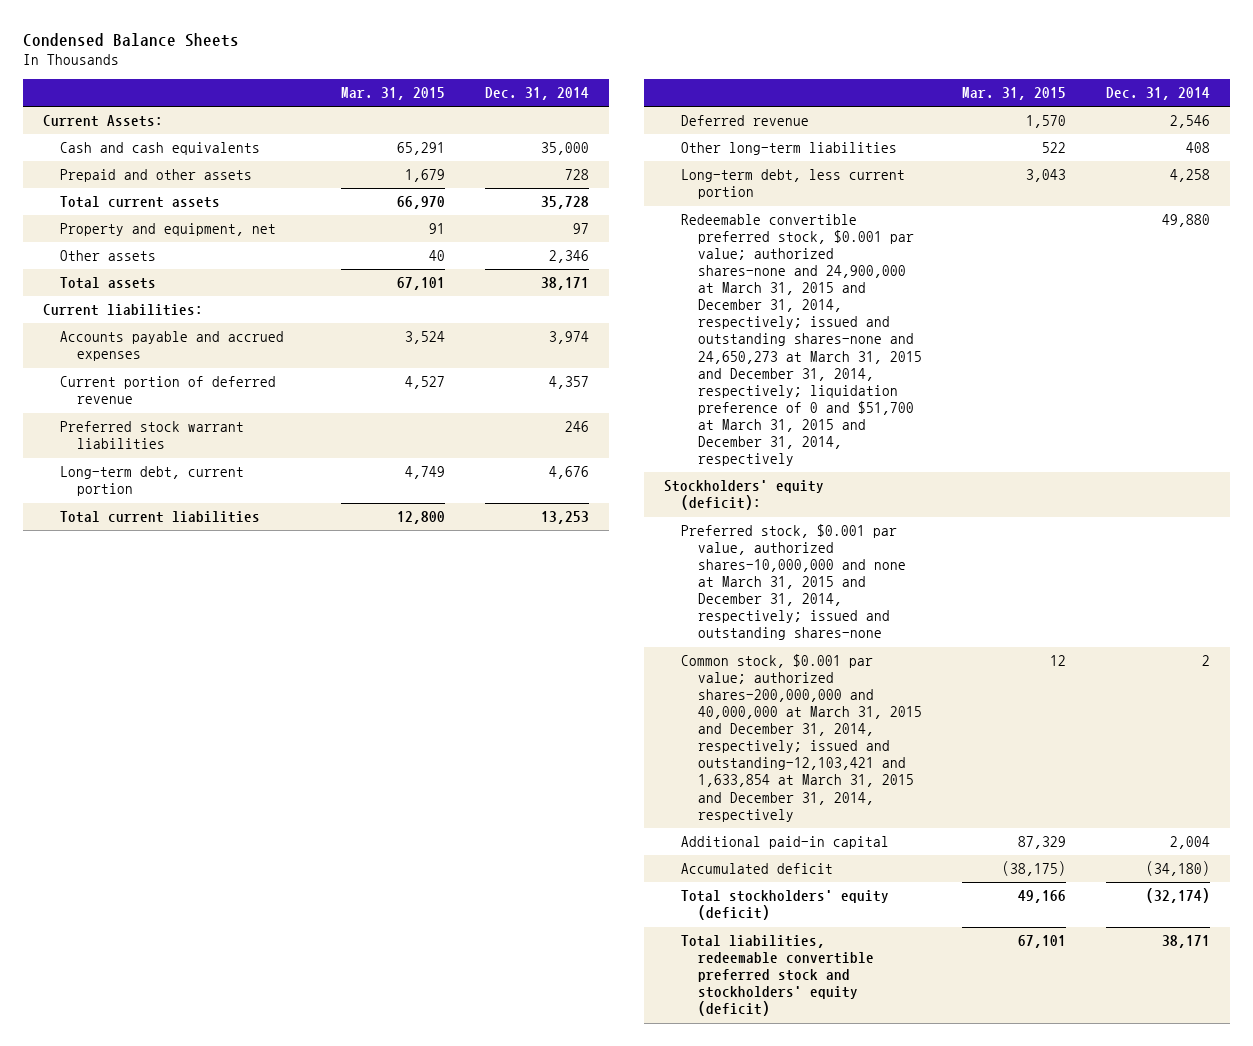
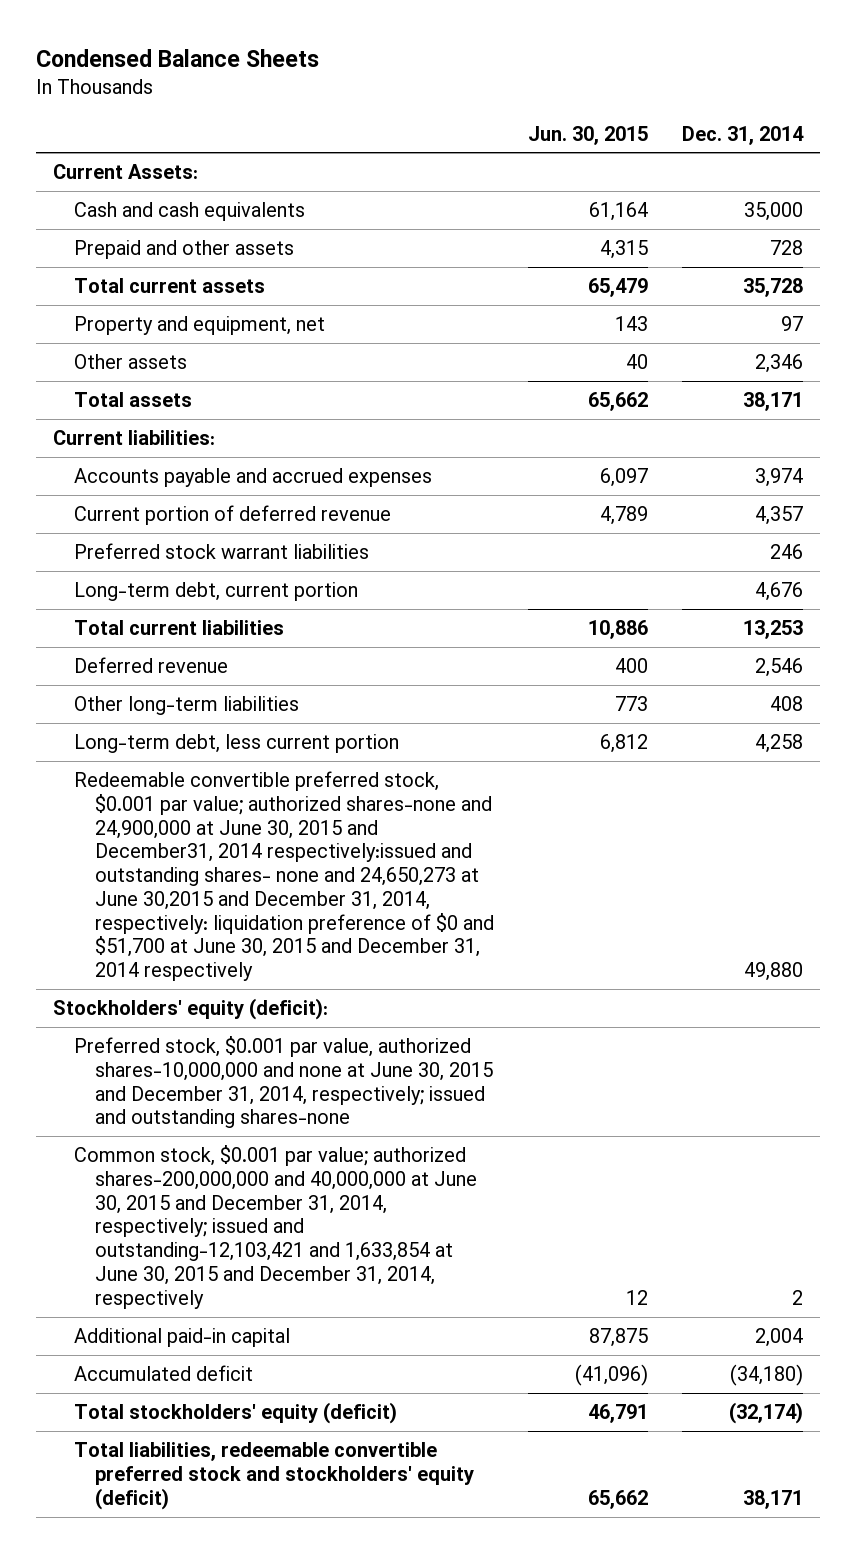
[340,87,445,101] Mar. 31, 2015 -> none
none -> [527,125,648,145] Jun. 30, 2015
[681,214,923,466] Redeemable convertible preferred stock, $0.001 par value; authorized shares-none and 24,900,000 at March 31, 2015 and December 31, 2014, respectively; issued and outstanding shares-none and 24,650,273 at March 31, 2015 and December 31, 2014, respectively; liquidation preference of 0 and $51,700 at March 31, 2015 and December 31, 2014, respectively -> [73,771,494,982] Redeemable convertible preferred stock, $0.001 par value; authorized shares-none and 24,900,000 at June 30, 2015 and December31, 2014 respectively:issued and outstanding shares- none and 24,650,273 at June 30,2015 and December 31, 2014, respectively: liquidation preference of $0 and $51,700 at June 30, 2015 and December 31, 2014 respectively
[681,524,907,641] Preferred stock, $0.001 par value, authorized shares-10,000,000 and none at March 31, 2015 and December 31, 2014, respectively; issued and outstanding shares-none -> [73,1036,493,1129] Preferred stock, $0.001 par value, authorized shares-10,000,000 and none at June 30, 2015 and December 31, 2014, respectively; issued and outstanding shares-none
[681,654,923,822] Common stock, $0.001 par value; authorized shares-200,000,000 and 40,000,000 at March 31, 2015 and December 31, 2014, respectively; issued and outstanding-12,103,421 and 1,633,854 at March 31, 2015 and December 31, 2014, respectively -> [73,1145,477,1309] Common stock, $0.001 par value; authorized shares-200,000,000 and 40,000,000 at June 30, 2015 and December 31, 2014, respectively; issued and outstanding-12,103,421 and 1,633,854 at June 30, 2015 and December 31, 2014, respectively

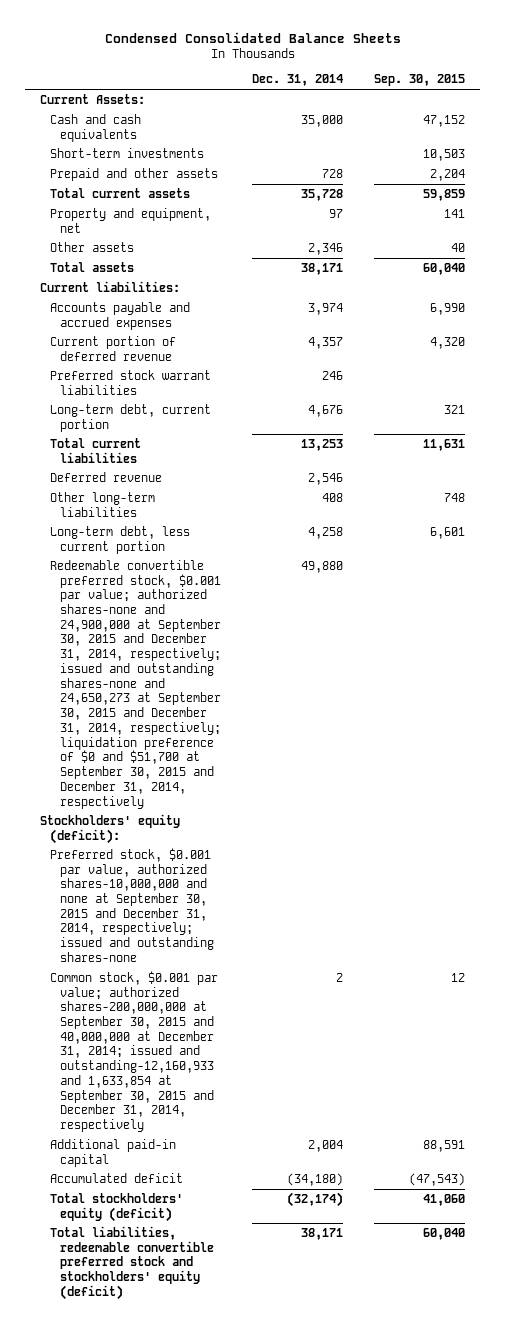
[35,49,319,68] Condensed Balance Sheets -> [104,31,401,43] Condensed Consolidated Balance Sheets
[527,125,648,145] Jun. 30, 2015 -> none
none -> [373,74,465,87] Sep. 30, 2015
none -> [50,147,205,158] Short-term investments
[73,771,494,982] Redeemable convertible preferred stock, $0.001 par value; authorized shares-none and 24,900,000 at June 30, 2015 and December31, 2014 respectively:issued and outstanding shares- none and 24,650,273 at June 30,2015 and December 31, 2014, respectively: liquidation preference of $0 and $51,700 at June 30, 2015 and December 31, 2014 respectively -> [50,559,221,809] Redeemable convertible preferred stock, $0.001 par value; authorized shares-none and 24,900,000 at September 30, 2015 and December 31, 2014, respectively; issued and outstanding shares-none and 24,650,273 at September 30, 2015 and December 31, 2014, respectively; liquidation preference of $0 and $51,700 at September 30, 2015 and December 31, 2014, respectively
[73,1036,493,1129] Preferred stock, $0.001 par value, authorized shares-10,000,000 and none at June 30, 2015 and December 31, 2014, respectively; issued and outstanding shares-none -> [50,847,214,962] Preferred stock, $0.001 par value, authorized shares-10,000,000 and none at September 30, 2015 and December 31, 2014, respectively; issued and outstanding shares-none
[73,1145,477,1309] Common stock, $0.001 par value; authorized shares-200,000,000 and 40,000,000 at June 30, 2015 and December 31, 2014, respectively; issued and outstanding-12,103,421 and 1,633,854 at June 30, 2015 and December 31, 2014, respectively -> [50,970,219,1133] Common stock, $0.001 par value; authorized shares-200,000,000 at September 30, 2015 and 40,000,000 at December 31, 2014; issued and outstanding-12,160,933 and 1,633,854 at September 30, 2015 and December 31, 2014, respectively

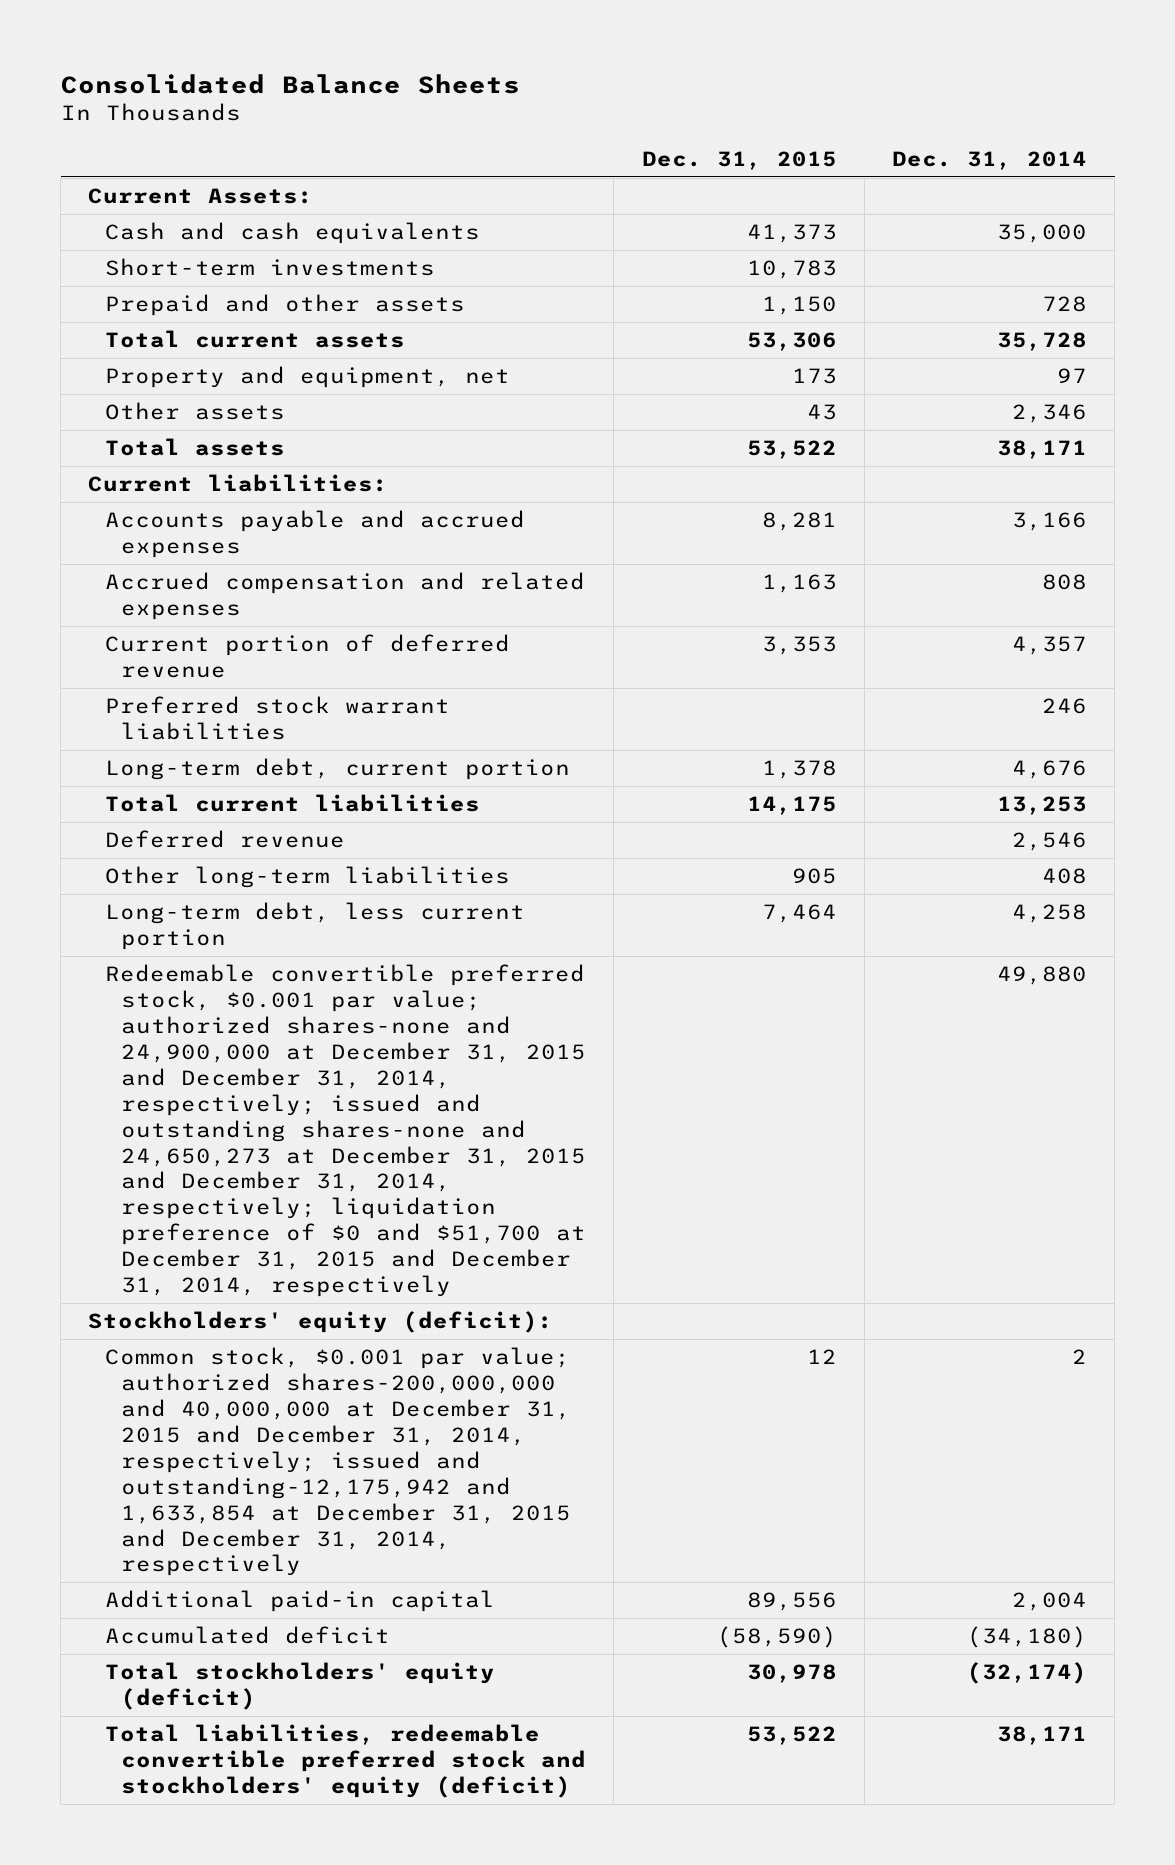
[104,31,401,43] Condensed Consolidated Balance Sheets -> [60,73,520,94] Consolidated Balance Sheets
[373,74,465,87] Sep. 30, 2015 -> none
none -> [641,151,837,171] Dec. 31, 2015
[307,302,343,315] 3,974 -> [1012,512,1088,532] 3,166
none -> [104,572,585,621] Accrued compensation and related expenses
[50,559,221,809] Redeemable convertible preferred stock, $0.001 par value; authorized shares-none and 24,900,000 at September 30, 2015 and December 31, 2014, respectively; issued and outstanding shares-none and 24,650,273 at September 30, 2015 and December 31, 2014, respectively; liquidation preference of $0 and $51,700 at September 30, 2015 and December 31, 2014, respectively -> [104,964,587,1298] Redeemable convertible preferred stock, $0.001 par value; authorized shares-none and 24,900,000 at December 31, 2015 and December 31, 2014, respectively; issued and outstanding shares-none and 24,650,273 at December 31, 2015 and December 31, 2014, respectively; liquidation preference of $0 and $51,700 at December 31, 2015 and December 31, 2014, respectively
[50,847,214,962] Preferred stock, $0.001 par value, authorized shares-10,000,000 and none at September 30, 2015 and December 31, 2014, respectively; issued and outstanding shares-none -> none
[50,970,219,1133] Common stock, $0.001 par value; authorized shares-200,000,000 at September 30, 2015 and 40,000,000 at December 31, 2014; issued and outstanding-12,160,933 and 1,633,854 at September 30, 2015 and December 31, 2014, respectively -> [104,1347,572,1577] Common stock, $0.001 par value; authorized shares-200,000,000 and 40,000,000 at December 31, 2015 and December 31, 2014, respectively; issued and outstanding-12,175,942 and 1,633,854 at December 31, 2015 and December 31, 2014, respectively

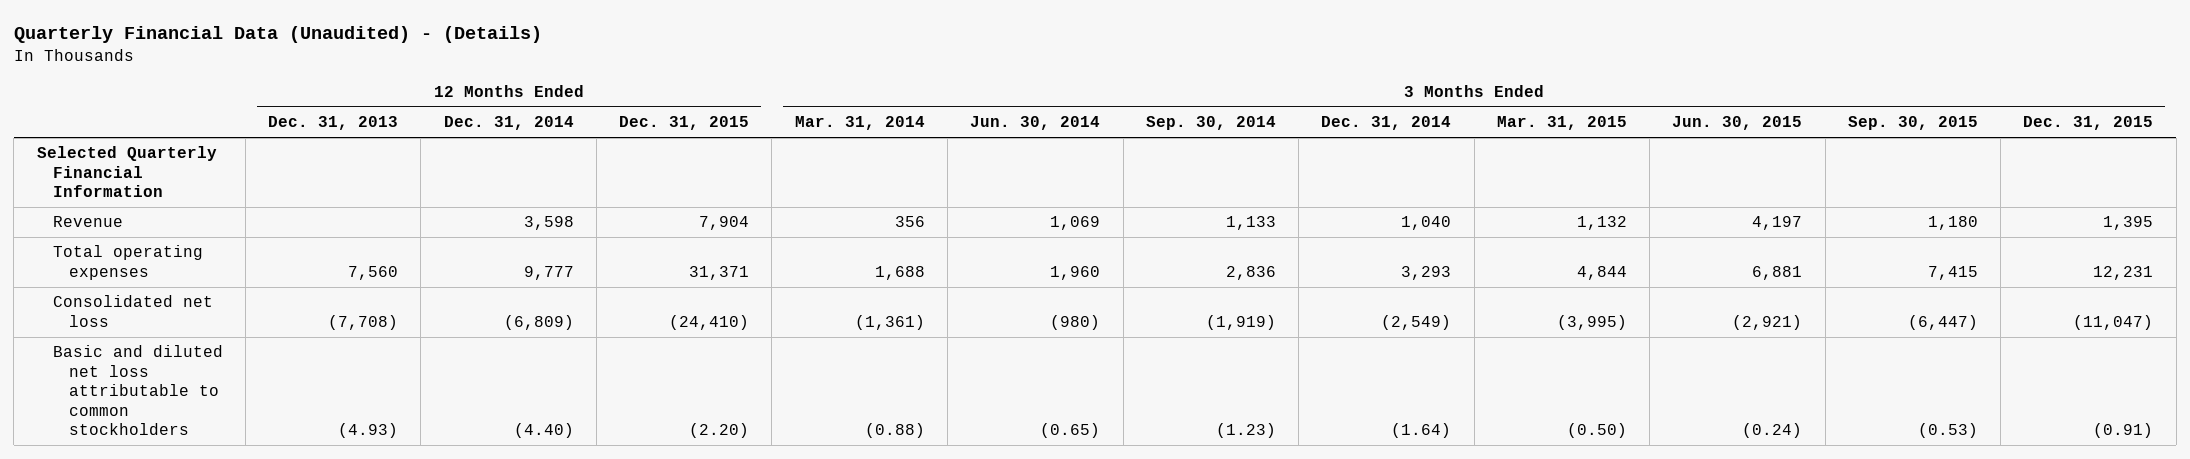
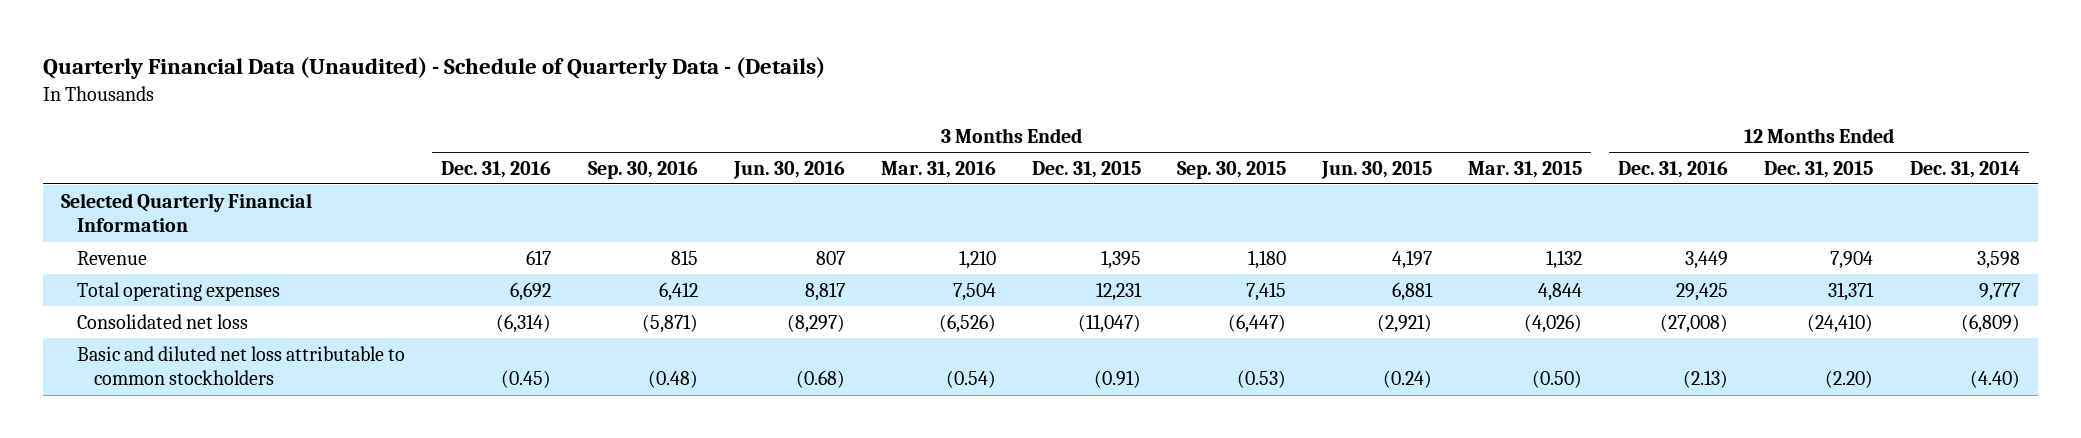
[13,25,542,43] Quarterly Financial Data (Unaudited) - (Details) -> [43,56,826,79] Quarterly Financial Data (Unaudited) - Schedule of Quarterly Data - (Details)
[268,116,399,131] Dec. 31, 2013 -> none
[794,116,925,131] Mar. 31, 2014 -> none
[970,116,1101,131] Jun. 30, 2014 -> none
[1145,116,1276,131] Sep. 30, 2014 -> none
[1321,116,1452,131] Dec. 31, 2014 -> none
none -> [441,160,552,178] Dec. 31, 2016
none -> [587,160,698,179] Sep. 30, 2016
none -> [732,160,845,179] Jun. 30, 2016
none -> [880,160,996,178] Mar. 31, 2016
none -> [1618,160,1729,178] Dec. 31, 2016
[1556,314,1627,330] (3,995) -> [1524,313,1583,333] (4,026)

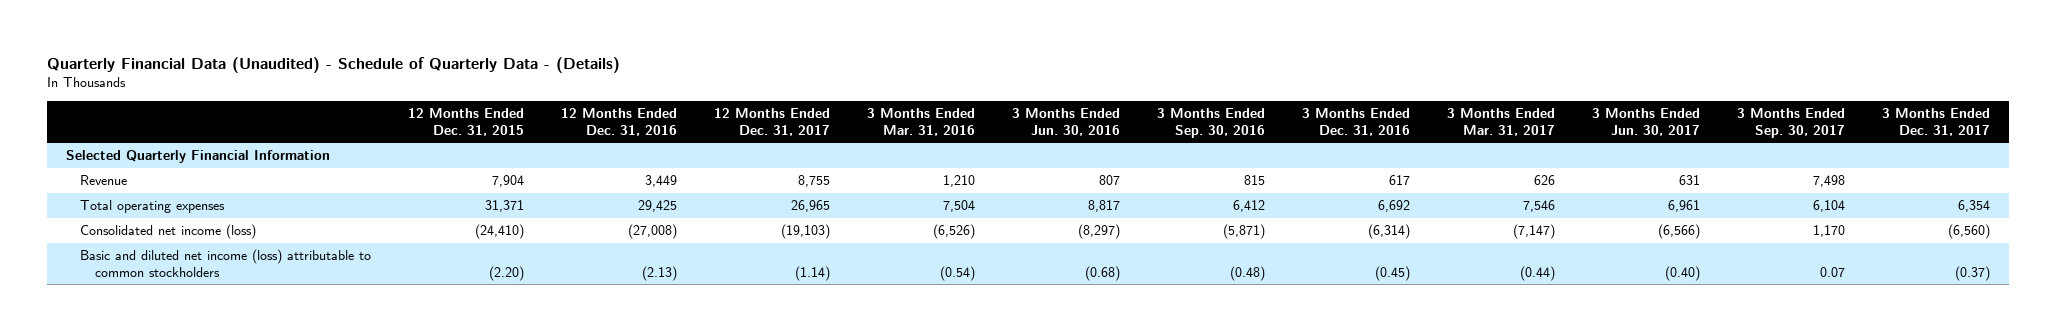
[1031,160,1141,178] Dec. 31, 2015 -> none
[1176,160,1286,179] Sep. 30, 2015 -> none
[1321,160,1433,179] Jun. 30, 2015 -> none
[1468,160,1583,178] Mar. 31, 2015 -> none
[1909,160,2020,178] Dec. 31, 2014 -> none
none -> [714,108,831,136] 12 Months Ended Dec. 31, 2017
none -> [1447,108,1556,136] 3 Months Ended Mar. 31, 2017
none -> [1592,108,1701,136] 3 Months Ended Jun. 30, 2017
none -> [1737,108,1846,138] 3 Months Ended Sep. 30, 2017
none -> [1882,108,1991,136] 3 Months Ended Dec. 31, 2017
[77,313,249,329] Consolidated net loss -> [80,224,257,240] Consolidated net income (loss)
[77,345,406,386] Basic and diluted net loss attributable to common stockholders -> [80,249,372,277] Basic and diluted net income (loss) attributable to common stockholders

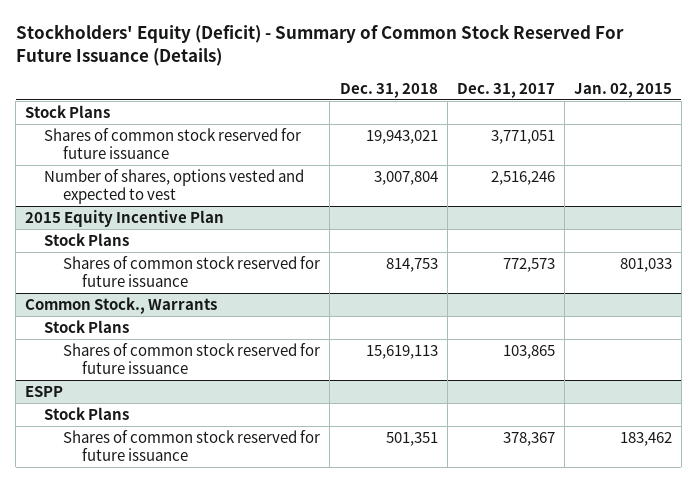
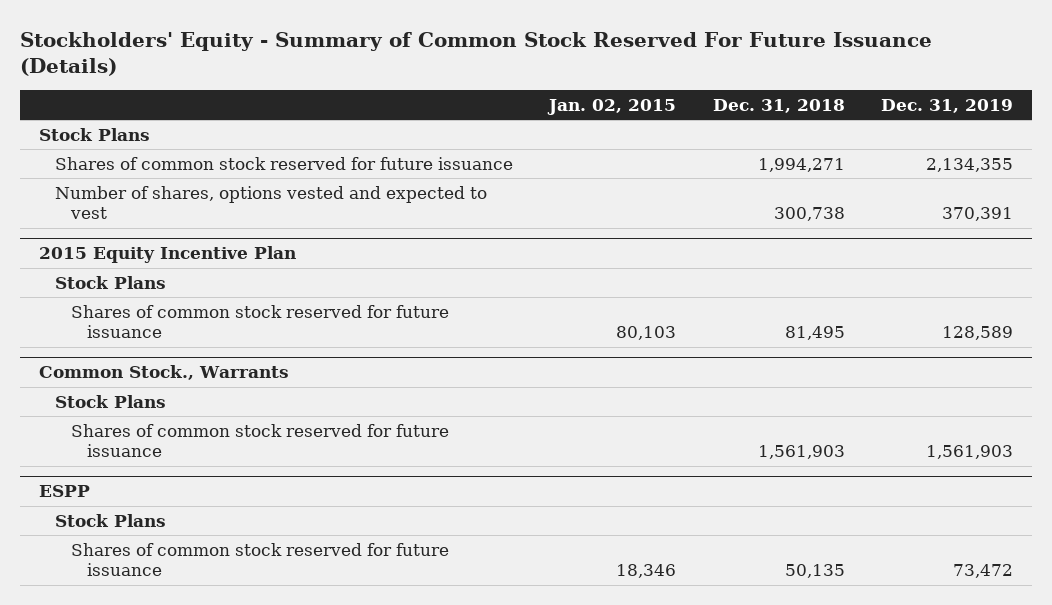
[15,23,624,66] Stockholders' Equity (Deficit) - Summary of Common Stock Reserved For Future Issuance (Details) -> [20,31,933,76] Stockholders' Equity - Summary of Common Stock Reserved For Future Issuance (Details)
[456,82,555,98] Dec. 31, 2017 -> none
none -> [881,98,1014,113] Dec. 31, 2019
[365,129,438,144] 19,943,021 -> [757,157,845,172] 1,994,271
[373,170,438,185] 3,007,804 -> [773,207,845,222] 300,738
[385,257,438,272] 814,753 -> [784,326,845,341] 81,495
[619,257,672,272] 801,033 -> [616,326,677,341] 80,103
[365,344,438,359] 15,619,113 -> [757,445,845,460] 1,561,903
[385,431,438,446] 501,351 -> [784,564,845,579] 50,135
[619,431,672,446] 183,462 -> [616,564,677,579] 18,346

